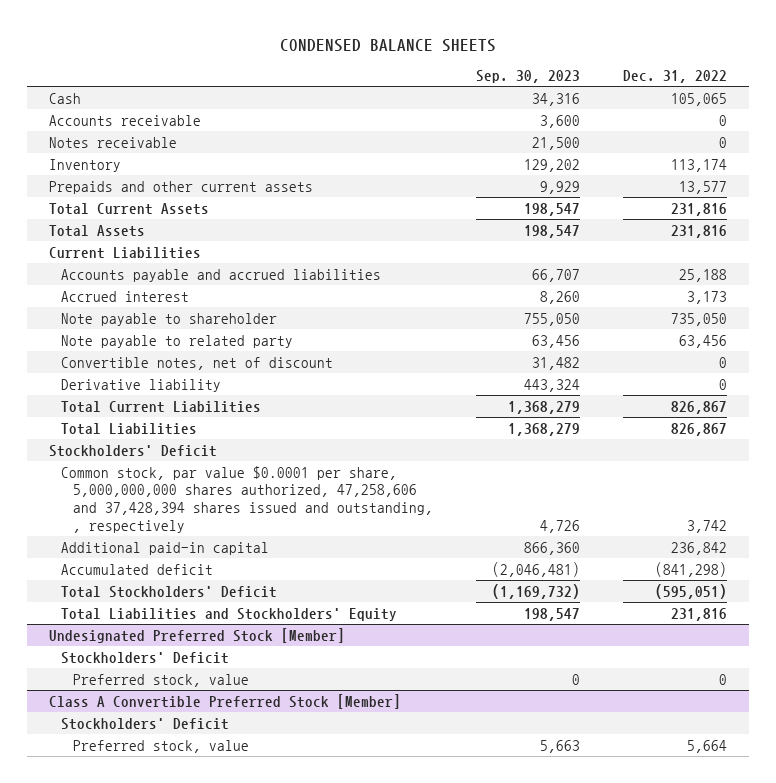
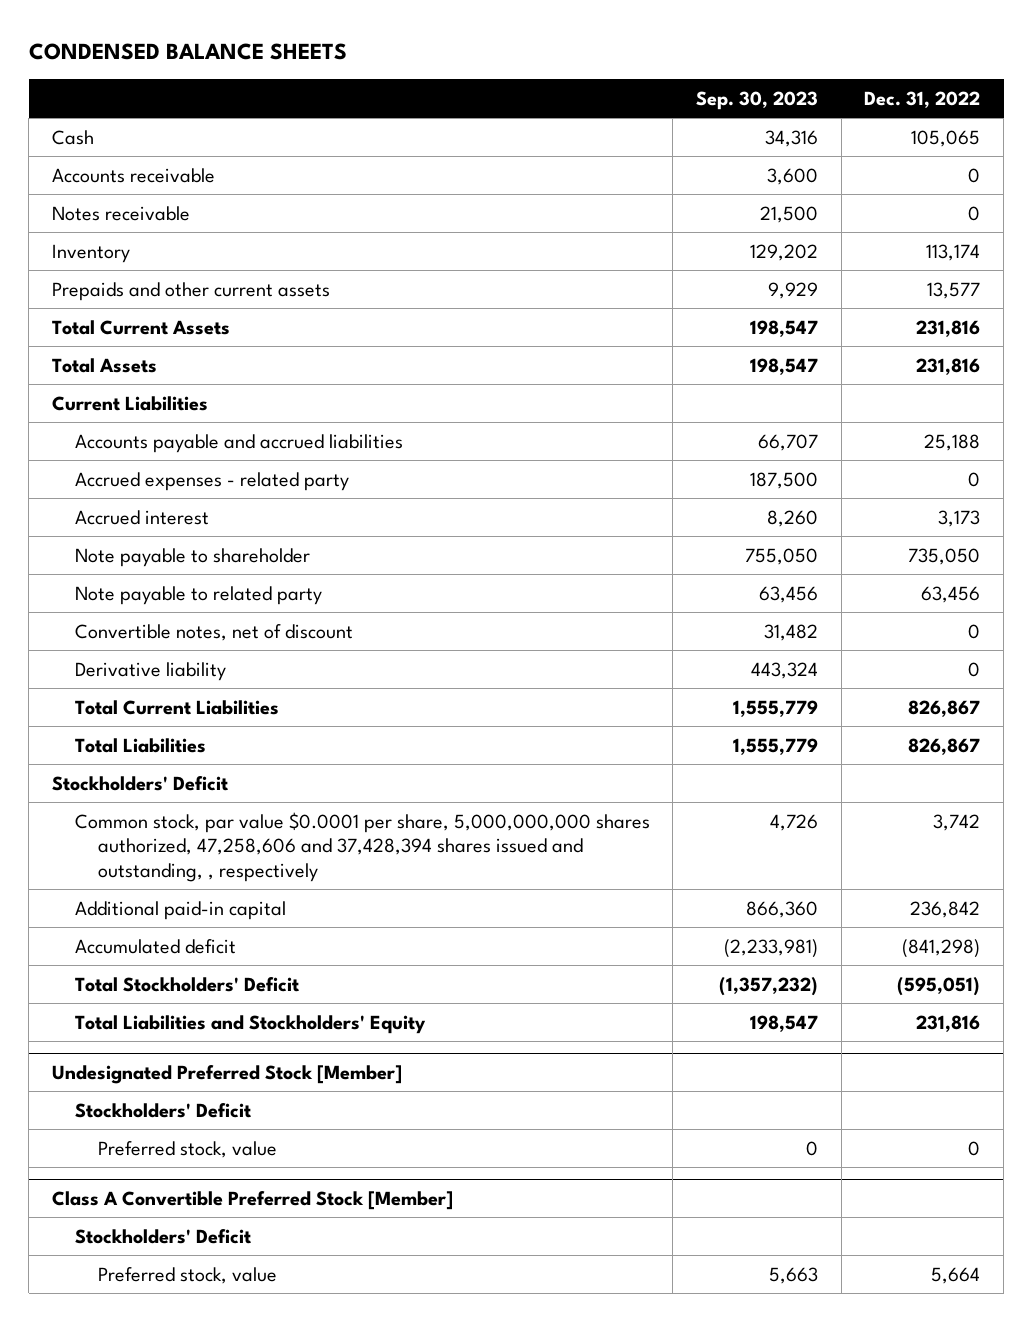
none -> [74,471,349,491] Accrued expenses - related party
[507,400,580,414] 1,368,279 -> [733,699,819,717] 1,555,779
[507,422,580,436] 1,368,279 -> [733,737,819,755] 1,555,779
[491,561,580,577] (2,046,481) -> [724,938,819,958] (2,233,981)
[491,583,580,599] (1,169,732) -> [719,976,819,996] (1,357,232)

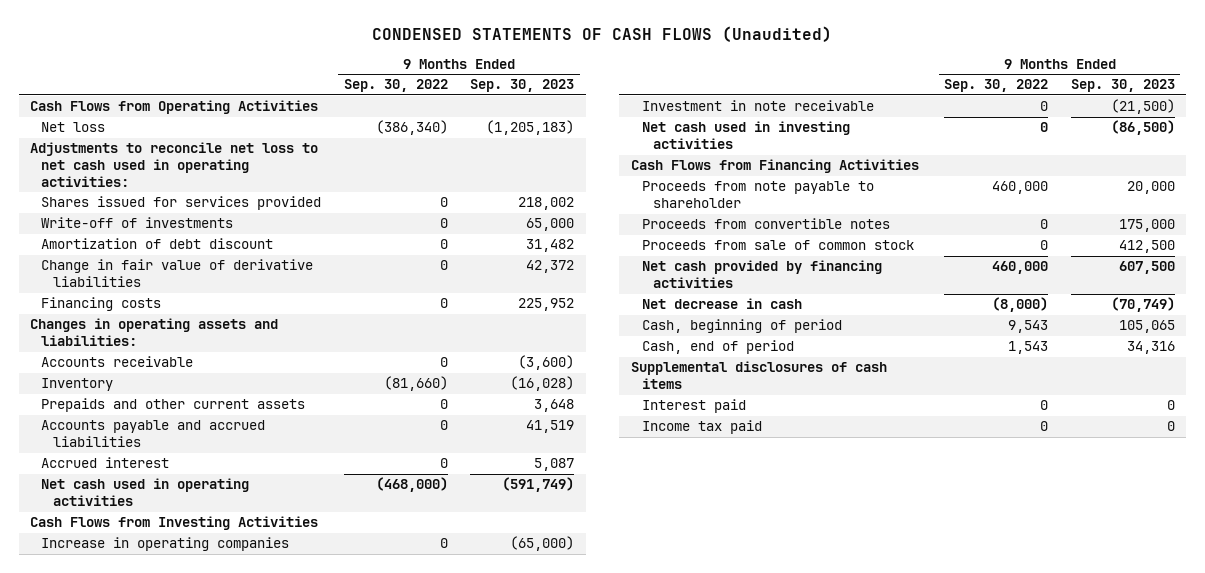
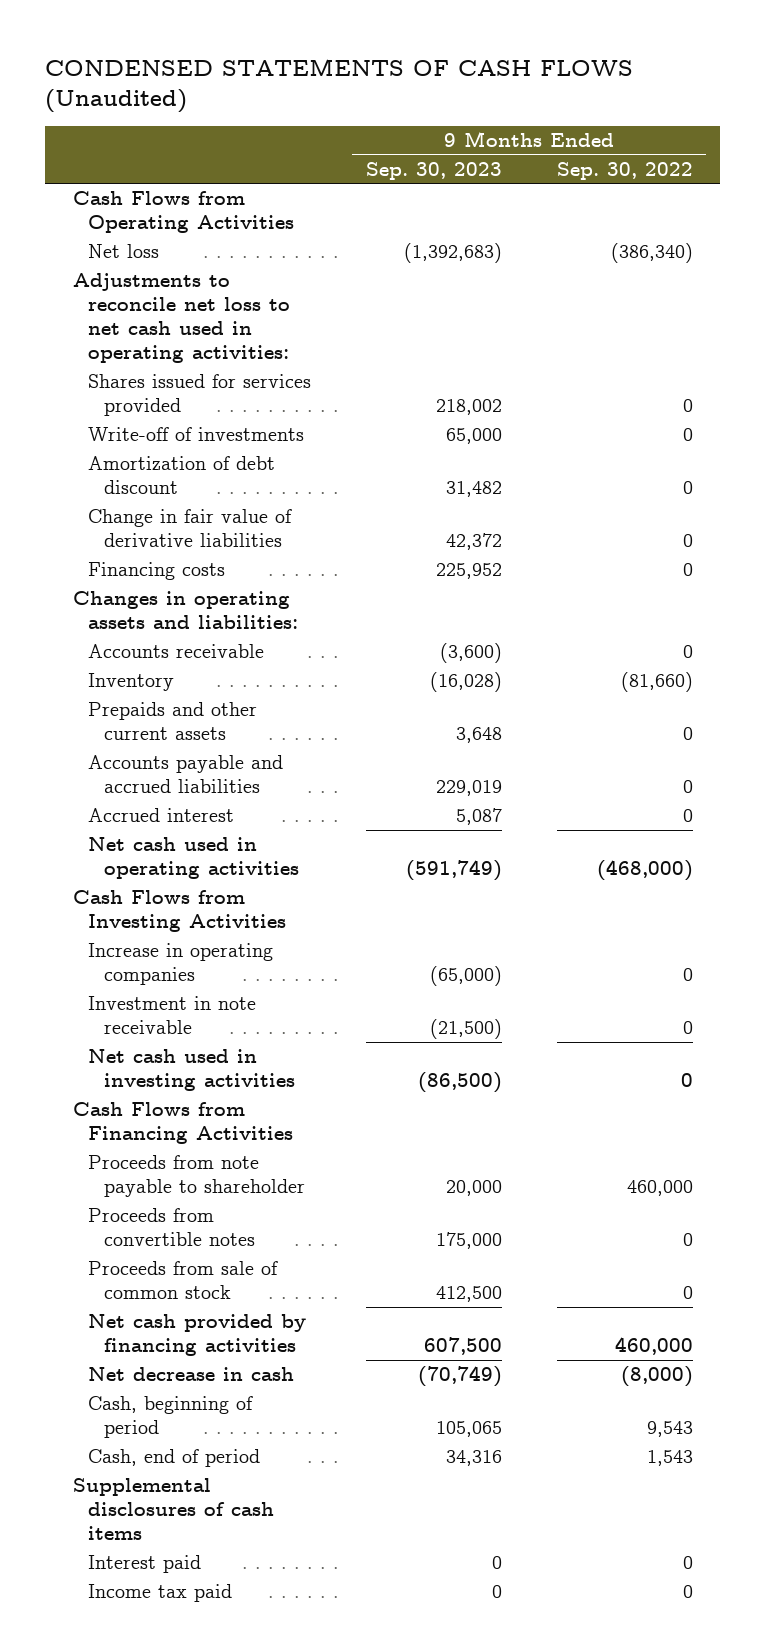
[486,120,575,136] (1,205,183) -> [404,243,503,264] (1,392,683)
[526,420,575,434] 41,519 -> [436,780,503,797] 229,019

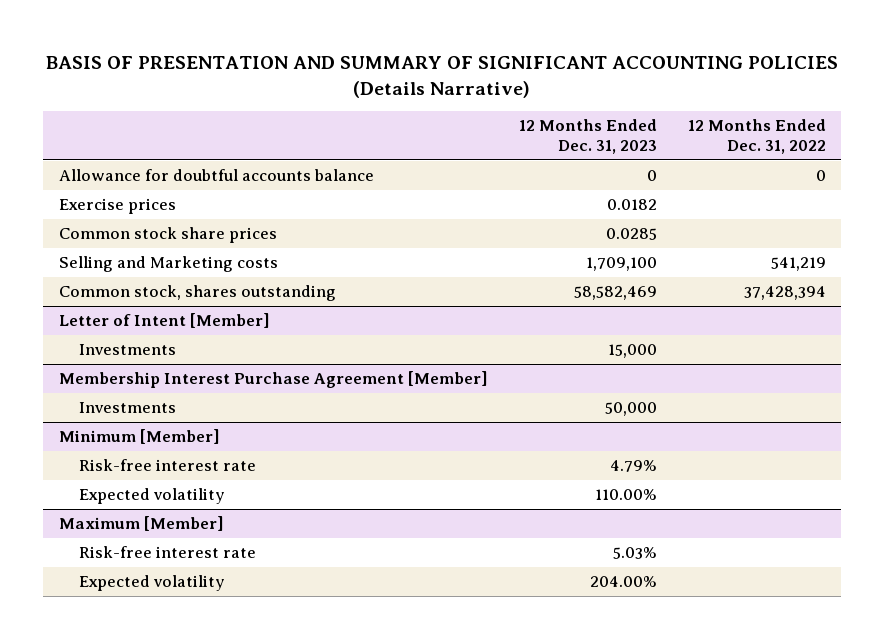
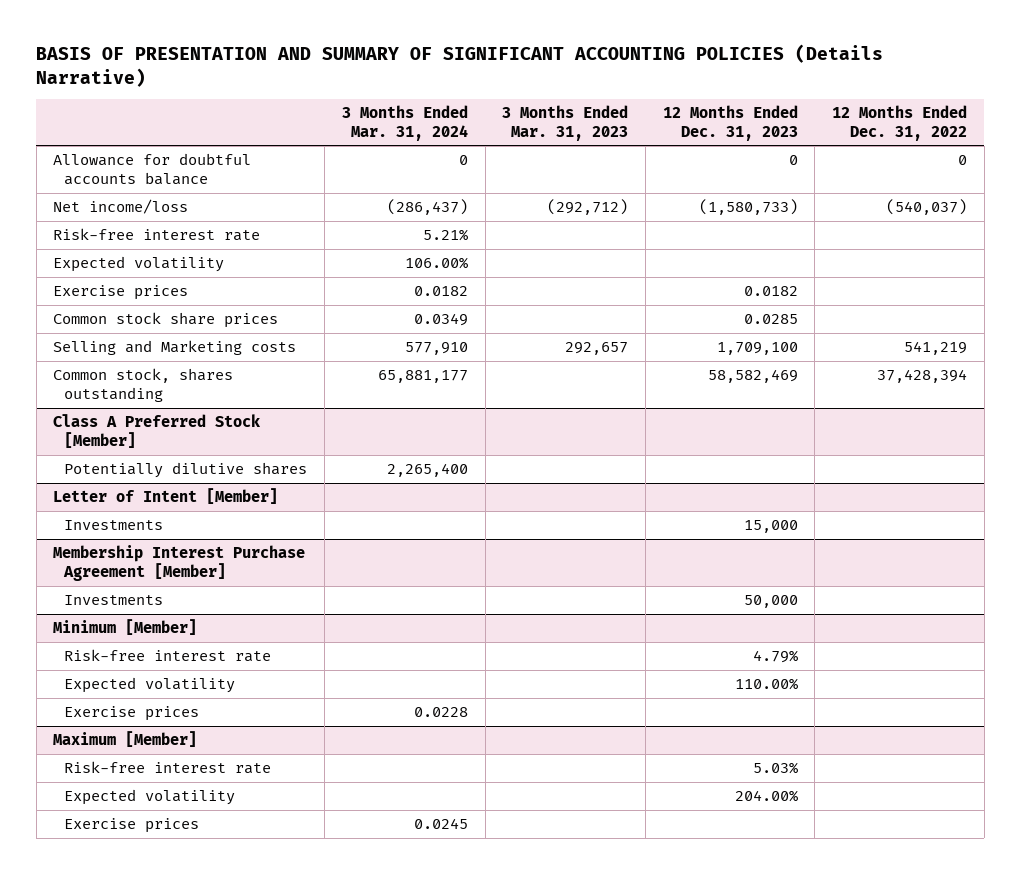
none -> [341,104,468,141] 3 Months Ended Mar. 31, 2024
none -> [502,104,629,141] 3 Months Ended Mar. 31, 2023
none -> [53,199,189,215] Net income/loss
none -> [53,228,261,242] Risk-free interest rate
none -> [53,256,225,273] Expected volatility
none -> [53,414,262,449] Class A Preferred Stock [Member]
none -> [64,462,308,479] Potentially dilutive shares
none -> [64,706,200,722] Exercise prices
none -> [64,818,200,834] Exercise prices

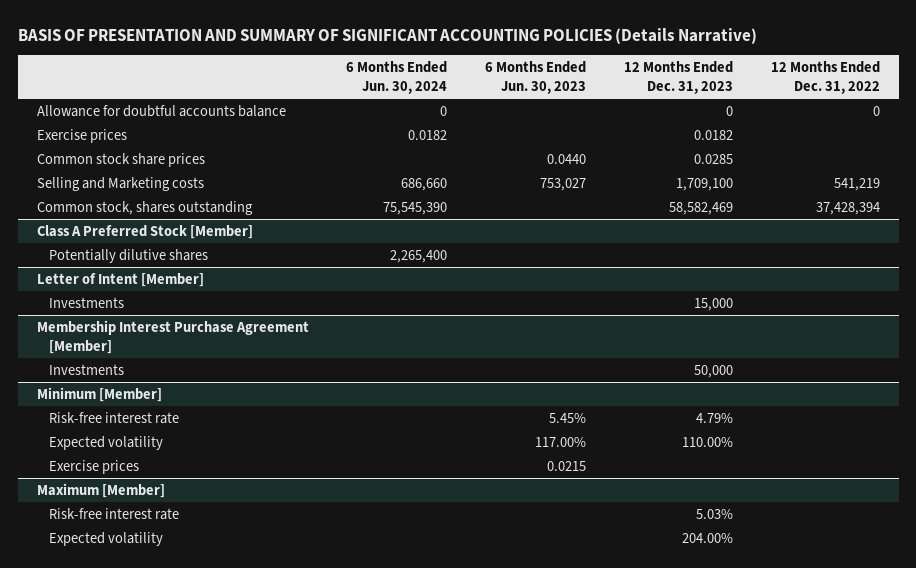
[341,104,468,141] 3 Months Ended Mar. 31, 2024 -> none
[502,104,629,141] 3 Months Ended Mar. 31, 2023 -> none
none -> [346,61,448,95] 6 Months Ended Jun. 30, 2024
none -> [485,61,587,95] 6 Months Ended Jun. 30, 2023
[53,199,189,215] Net income/loss -> none
[53,228,261,242] Risk-free interest rate -> none
[53,256,225,273] Expected volatility -> none
[64,818,200,834] Exercise prices -> none

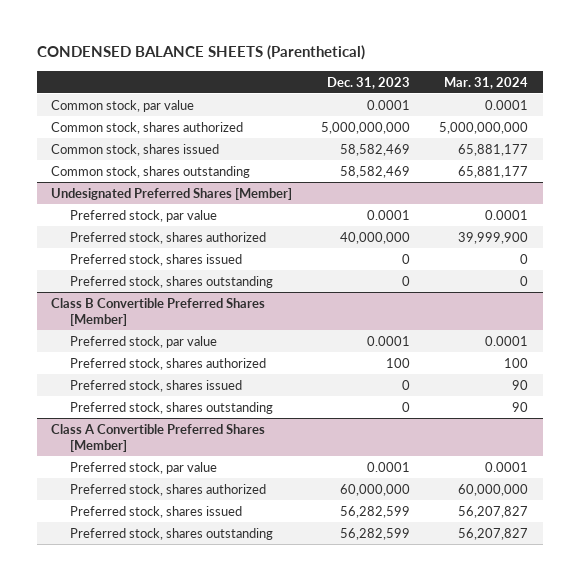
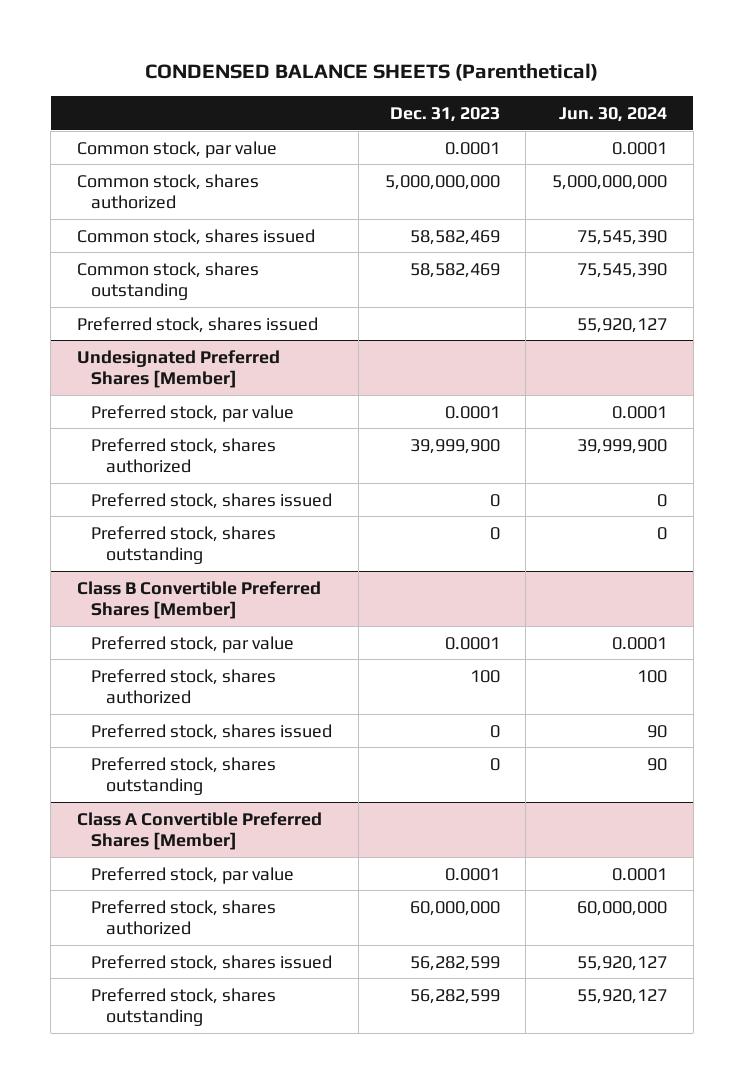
[444,76,529,89] Mar. 31, 2024 -> none
none -> [559,106,668,122] Jun. 30, 2024
none -> [76,316,318,333] Preferred stock, shares issued
[340,231,411,244] 40,000,000 -> [409,438,500,454] 39,999,900

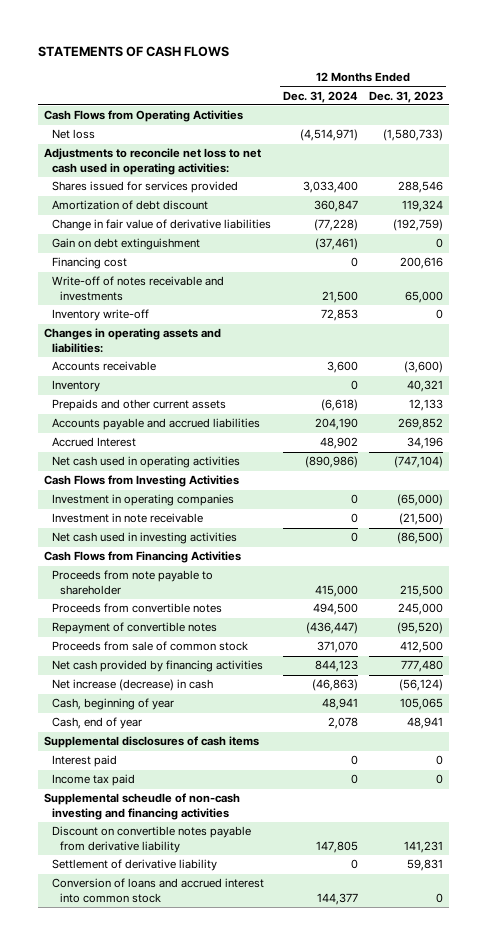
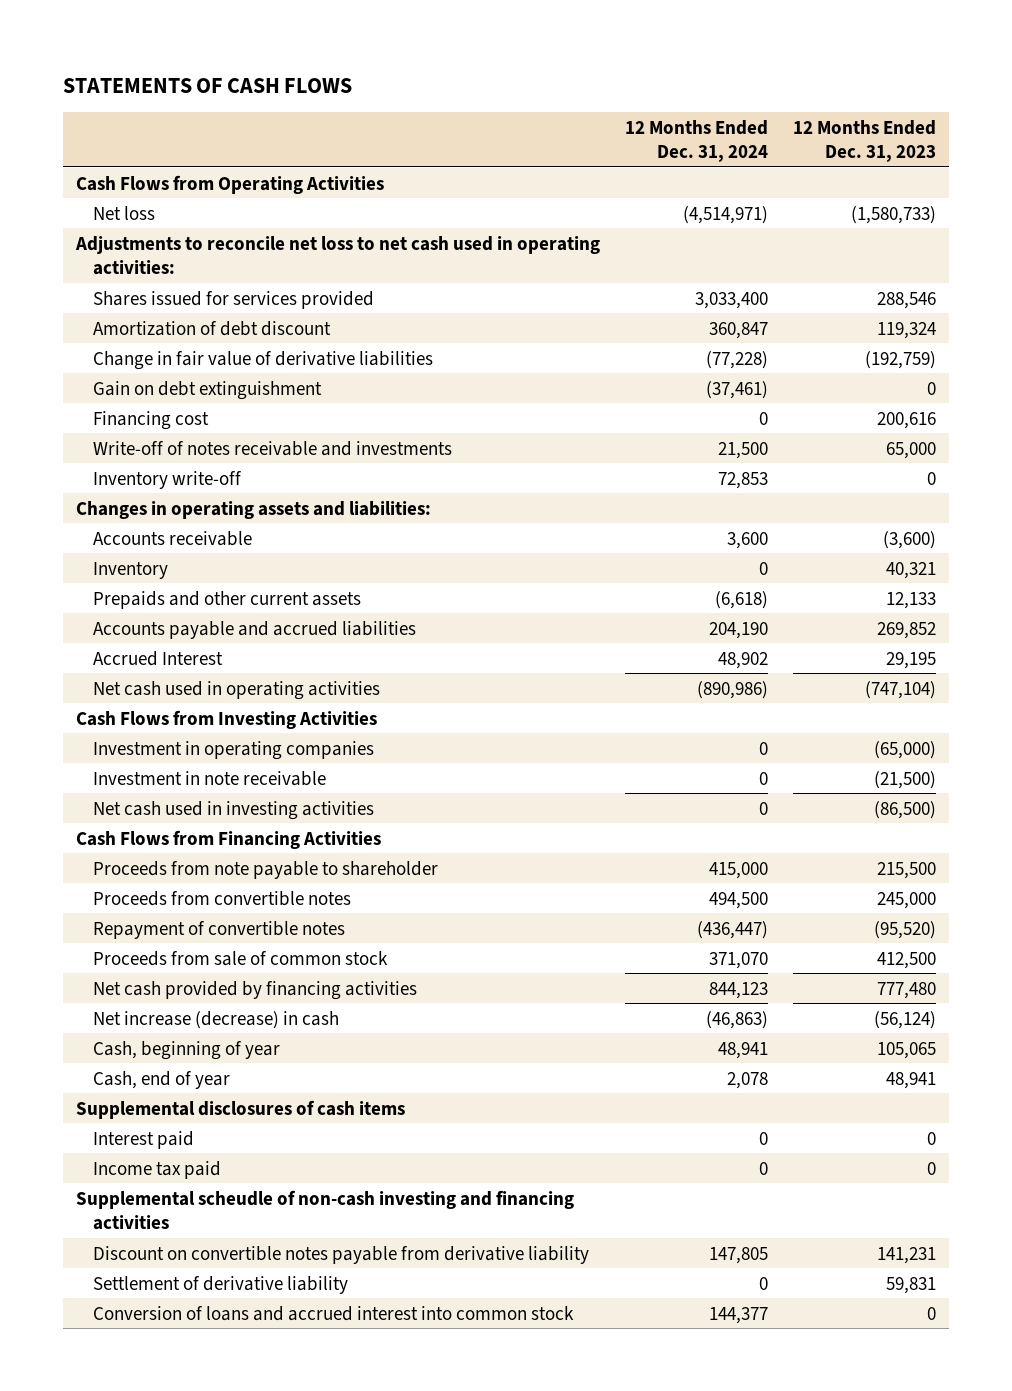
[407,437,444,450] 34,196 -> [886,651,937,669] 29,195

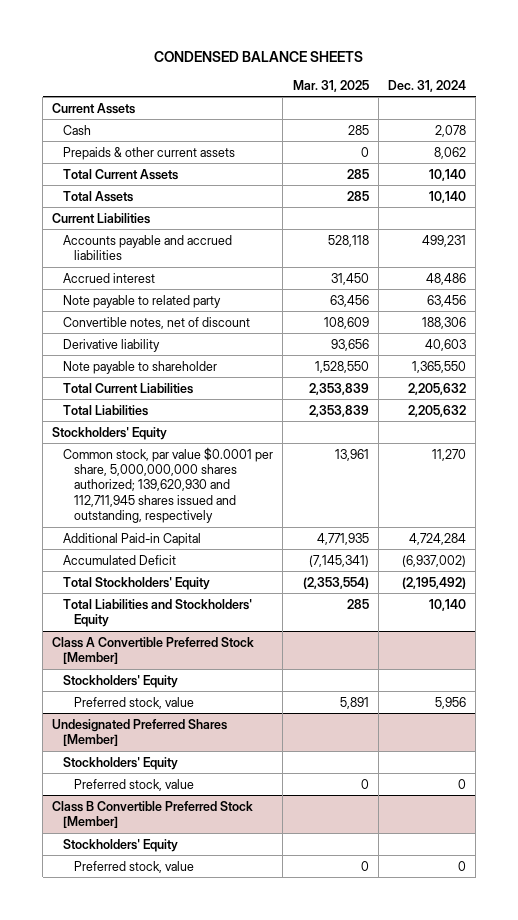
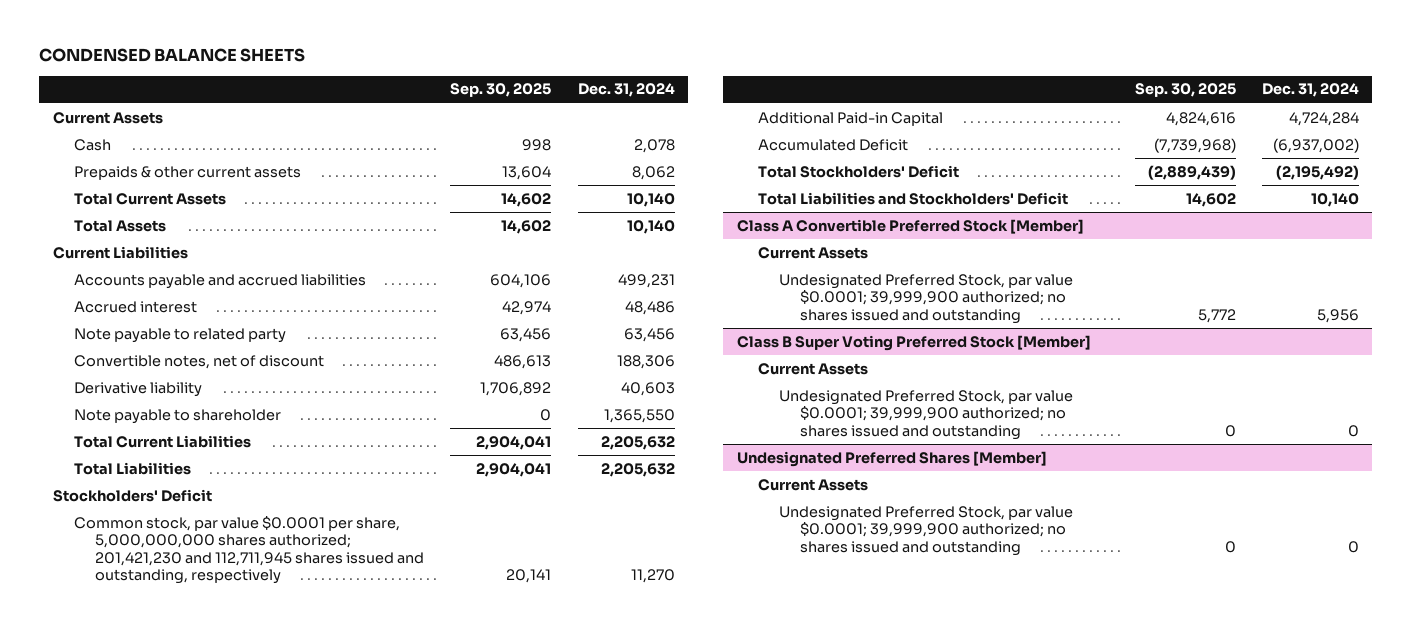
[292,79,369,92] Mar. 31, 2025 -> none
none -> [450,83,552,98] Sep. 30, 2025
[52,426,168,440] Stockholders' Equity -> [52,488,212,502] Stockholders' Deficit
[63,446,274,523] Common stock, par value $0.0001 per share, 5,000,000,000 shares authorized; 139,620,930 and 112,711,945 shares issued and outstanding, respectively -> [73,515,425,585] Common stock, par value $0.0001 per share, 5,000,000,000 shares authorized; 201,421,230 and 112,711,945 shares issued and outstanding, respectively
[63,576,211,590] Total Stockholders' Equity -> [757,164,959,178] Total Stockholders' Deficit
[63,598,253,628] Total Liabilities and Stockholders' Equity -> [757,191,1068,205] Total Liabilities and Stockholders' Deficit
[63,674,179,688] Stockholders' Equity -> none
none -> [757,246,868,259] Current Assets
[74,696,195,709] Preferred stock, value -> [779,273,1074,324] Undesignated Preferred Stock, par value $0.0001; 39,999,900 authorized; no shares issued and outstanding
none -> [736,334,1091,351] Class B Super Voting Preferred Stock [Member]
none -> [757,362,868,375] Current Assets
none -> [779,389,1074,440] Undesignated Preferred Stock, par value $0.0001; 39,999,900 authorized; no shares issued and outstanding
[63,756,179,770] Stockholders' Equity -> none
[52,800,254,829] Class B Convertible Preferred Stock [Member] -> none
[63,838,179,852] Stockholders' Equity -> none
[74,860,195,873] Preferred stock, value -> none
none -> [757,478,868,491] Current Assets
[74,778,195,791] Preferred stock, value -> [779,505,1074,556] Undesignated Preferred Stock, par value $0.0001; 39,999,900 authorized; no shares issued and outstanding

